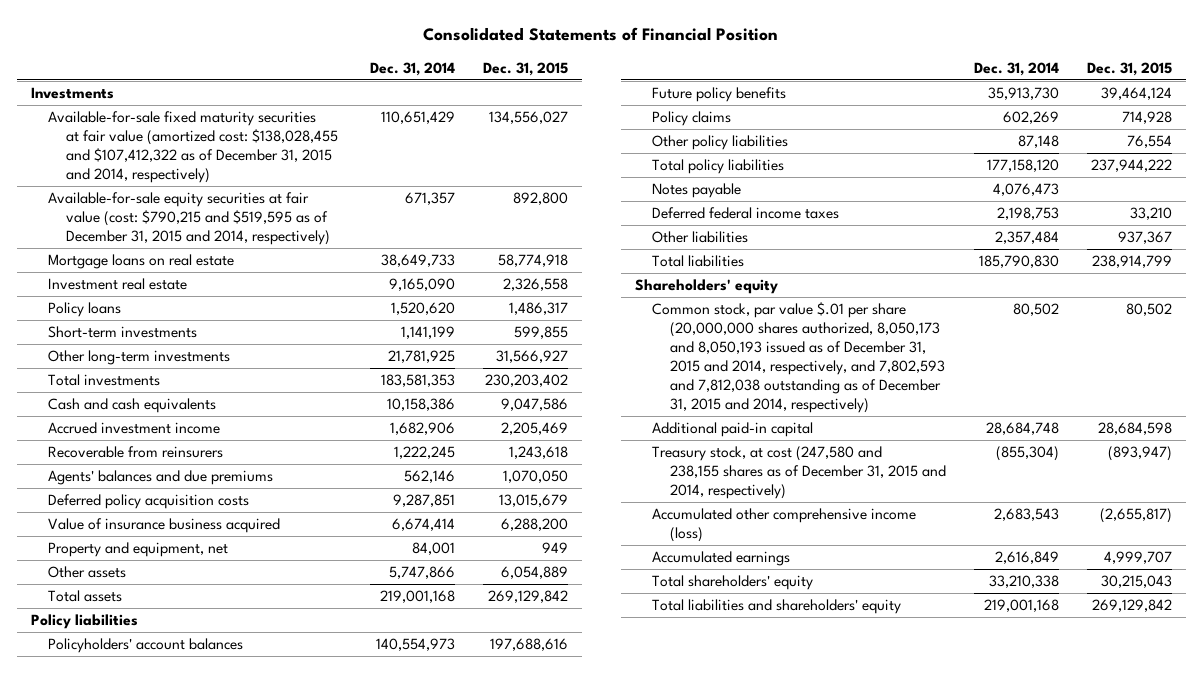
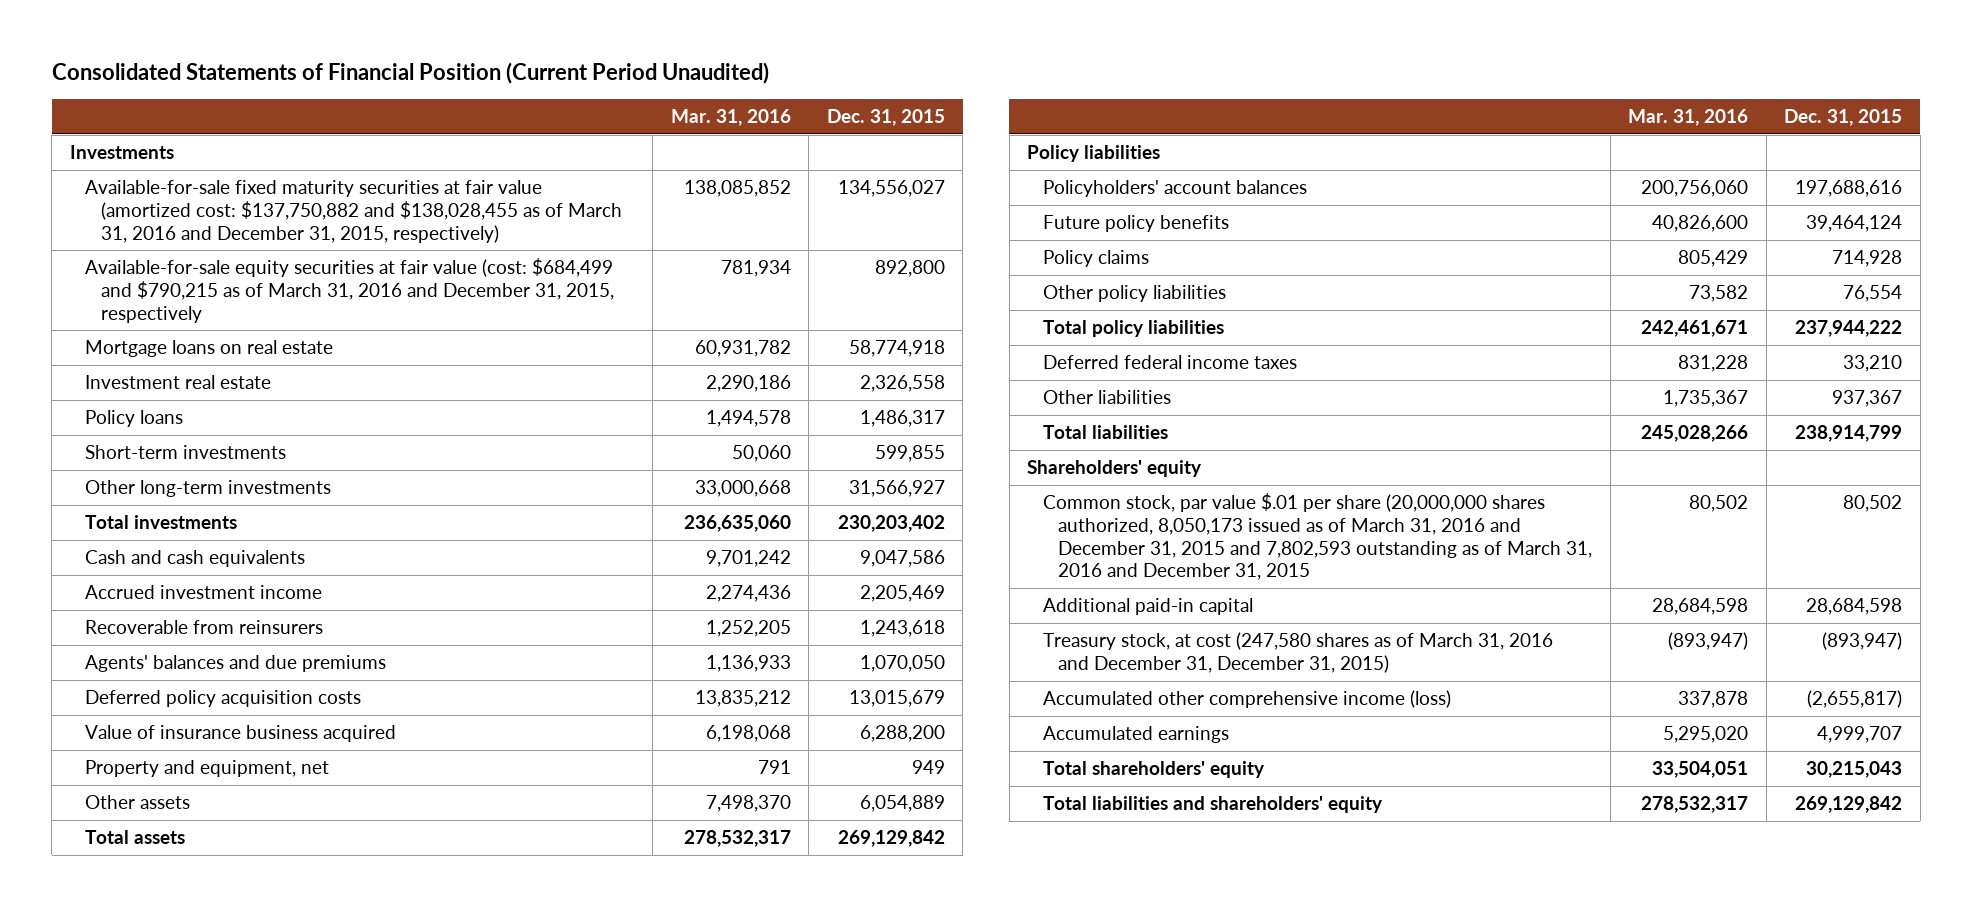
[423,27,779,42] Consolidated Statements of Financial Position -> [51,62,769,85] Consolidated Statements of Financial Position (Current Period Unaudited)
[369,61,455,76] Dec. 31, 2014 -> none
none -> [670,109,791,127] Mar. 31, 2016
[48,111,338,183] Available-for-sale fixed maturity securities at fair value (amortized cost: $138,028,455 and $107,412,322 as of December 31, 2015 and 2014, respectively) -> [85,180,622,243] Available-for-sale fixed maturity securities at fair value (amortized cost: $137,750,882 and $138,028,455 as of March 31, 2016 and December 31, 2015, respectively)
[48,192,330,245] Available-for-sale equity securities at fair value (cost: $790,215 and $519,595 as of December 31, 2015 and 2014, respectively) -> [85,258,614,323] Available-for-sale equity securities at fair value (cost: $684,499 and $790,215 as of March 31, 2016 and December 31, 2015, respectively
[652,183,742,199] Notes payable -> none
[652,302,945,413] Common stock, par value $.01 per share (20,000,000 shares authorized, 8,050,173 and 8,050,193 issued as of December 31, 2015 and 2014, respectively, and 7,802,593 and 7,812,038 outstanding as of December 31, 2015 and 2014, respectively) -> [1042,493,1593,581] Common stock, par value $.01 per share (20,000,000 shares authorized, 8,050,173 issued as of March 31, 2016 and December 31, 2015 and 7,802,593 outstanding as of March 31, 2016 and December 31, 2015
[652,446,946,499] Treasury stock, at cost (247,580 and 238,155 shares as of December 31, 2015 and 2014, respectively) -> [1042,632,1553,673] Treasury stock, at cost (247,580 shares as of March 31, 2016 and December 31, December 31, 2015)

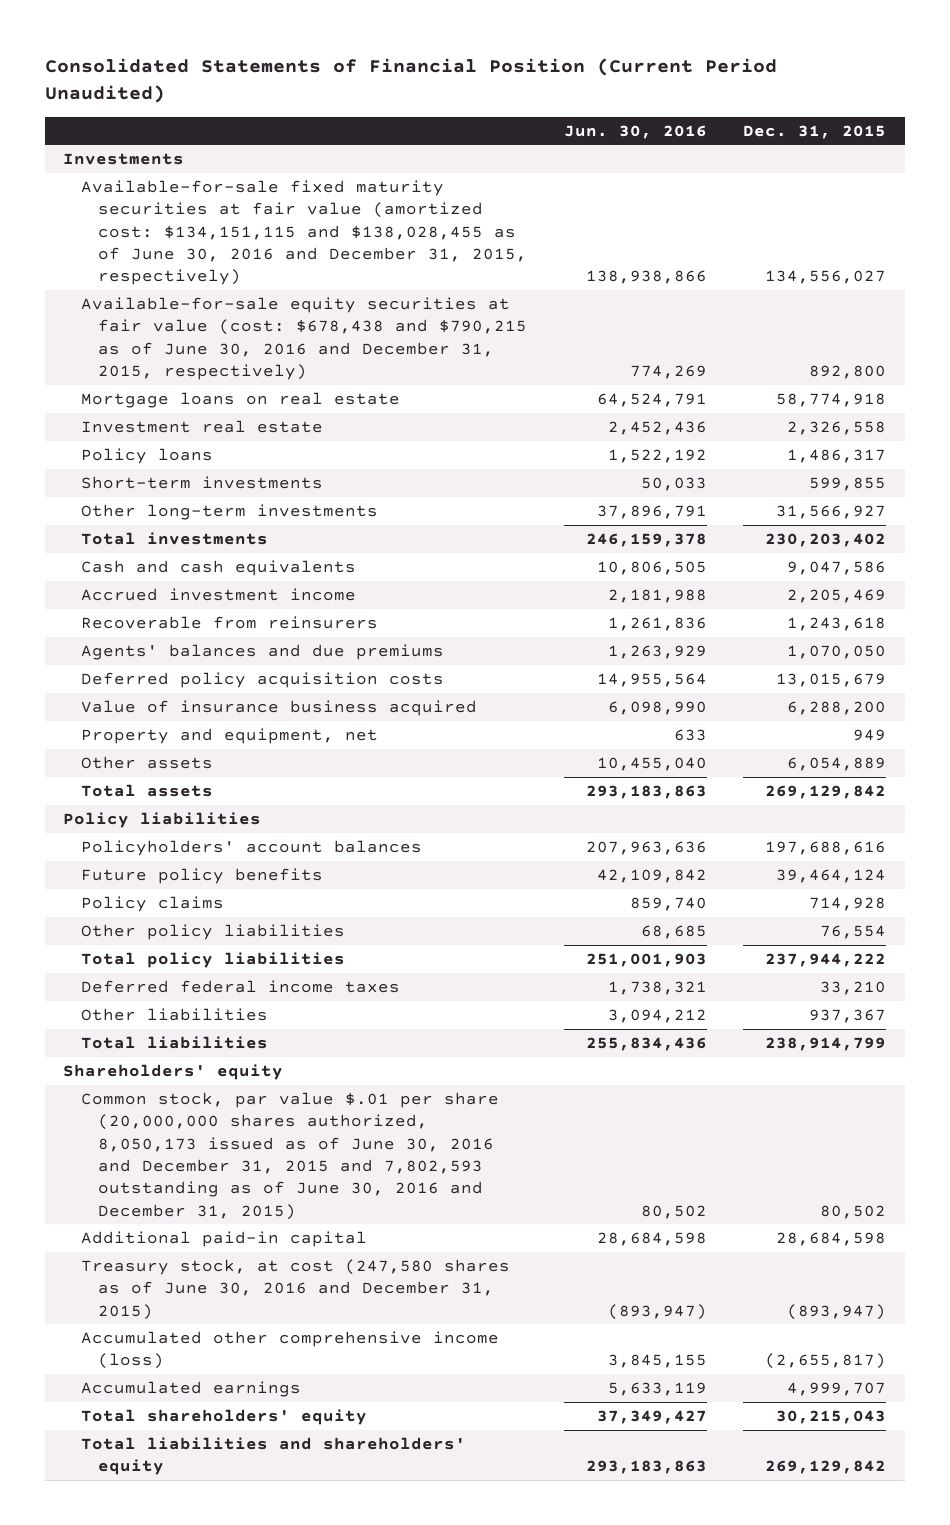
[670,109,791,127] Mar. 31, 2016 -> none
none -> [563,124,707,139] Jun. 30, 2016
[85,180,622,243] Available-for-sale fixed maturity securities at fair value (amortized cost: $137,750,882 and $138,028,455 as of March 31, 2016 and December 31, 2015, respectively) -> [80,179,528,286] Available-for-sale fixed maturity securities at fair value (amortized cost: $134,151,115 and $138,028,455 as of June 30, 2016 and December 31, 2015, respectively)
[85,258,614,323] Available-for-sale equity securities at fair value (cost: $684,499 and $790,215 as of March 31, 2016 and December 31, 2015, respectively -> [80,296,528,380] Available-for-sale equity securities at fair value (cost: $678,438 and $790,215 as of June 30, 2016 and December 31, 2015, respectively)
[1042,493,1593,581] Common stock, par value $.01 per share (20,000,000 shares authorized, 8,050,173 issued as of March 31, 2016 and December 31, 2015 and 7,802,593 outstanding as of March 31, 2016 and December 31, 2015 -> [80,1091,499,1220] Common stock, par value $.01 per share (20,000,000 shares authorized, 8,050,173 issued as of June 30, 2016 and December 31, 2015 and 7,802,593 outstanding as of June 30, 2016 and December 31, 2015)
[1042,632,1553,673] Treasury stock, at cost (247,580 shares as of March 31, 2016 and December 31, December 31, 2015) -> [80,1258,510,1320] Treasury stock, at cost (247,580 shares as of June 30, 2016 and December 31, 2015)

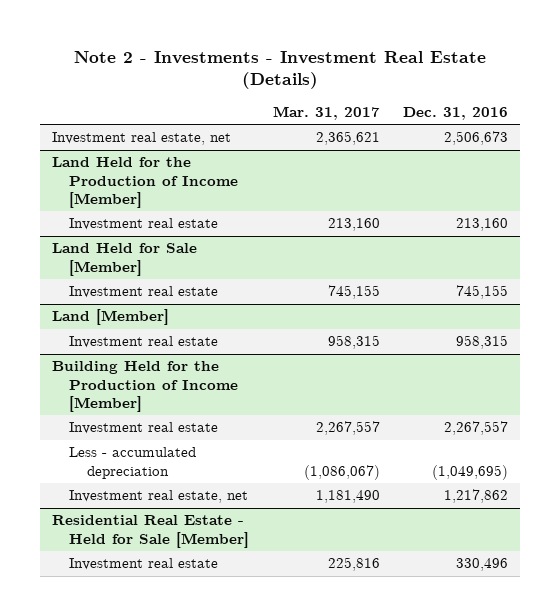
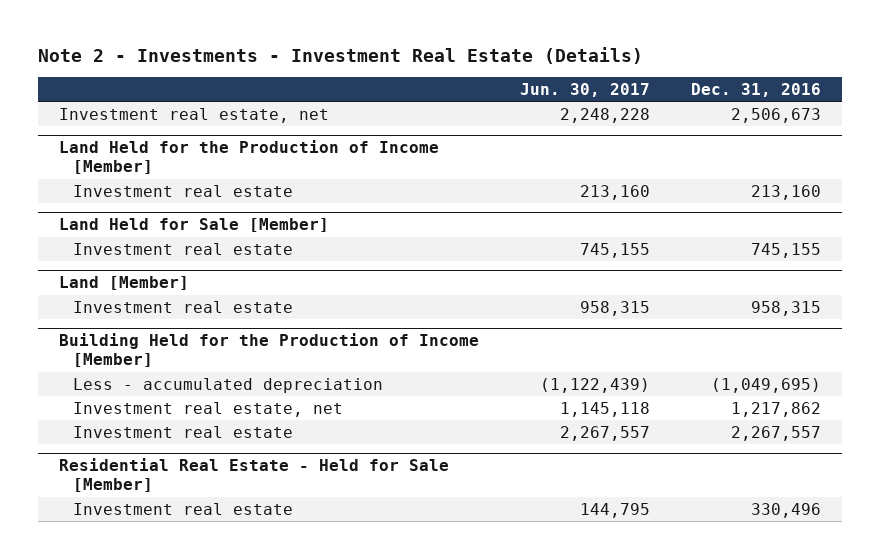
[272,105,380,120] Mar. 31, 2017 -> none
none -> [519,82,650,97] Jun. 30, 2017
[69,422,219,435] Investment real estate -> [73,425,294,438] Investment real estate

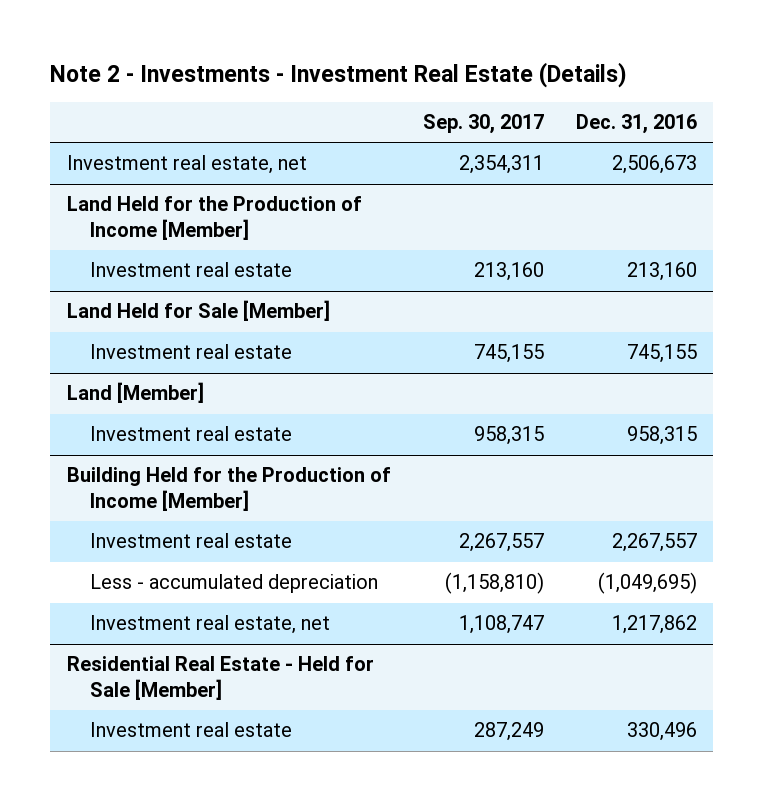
[519,82,650,97] Jun. 30, 2017 -> none
none -> [422,114,544,135] Sep. 30, 2017
[73,425,294,438] Investment real estate -> [90,533,293,549] Investment real estate

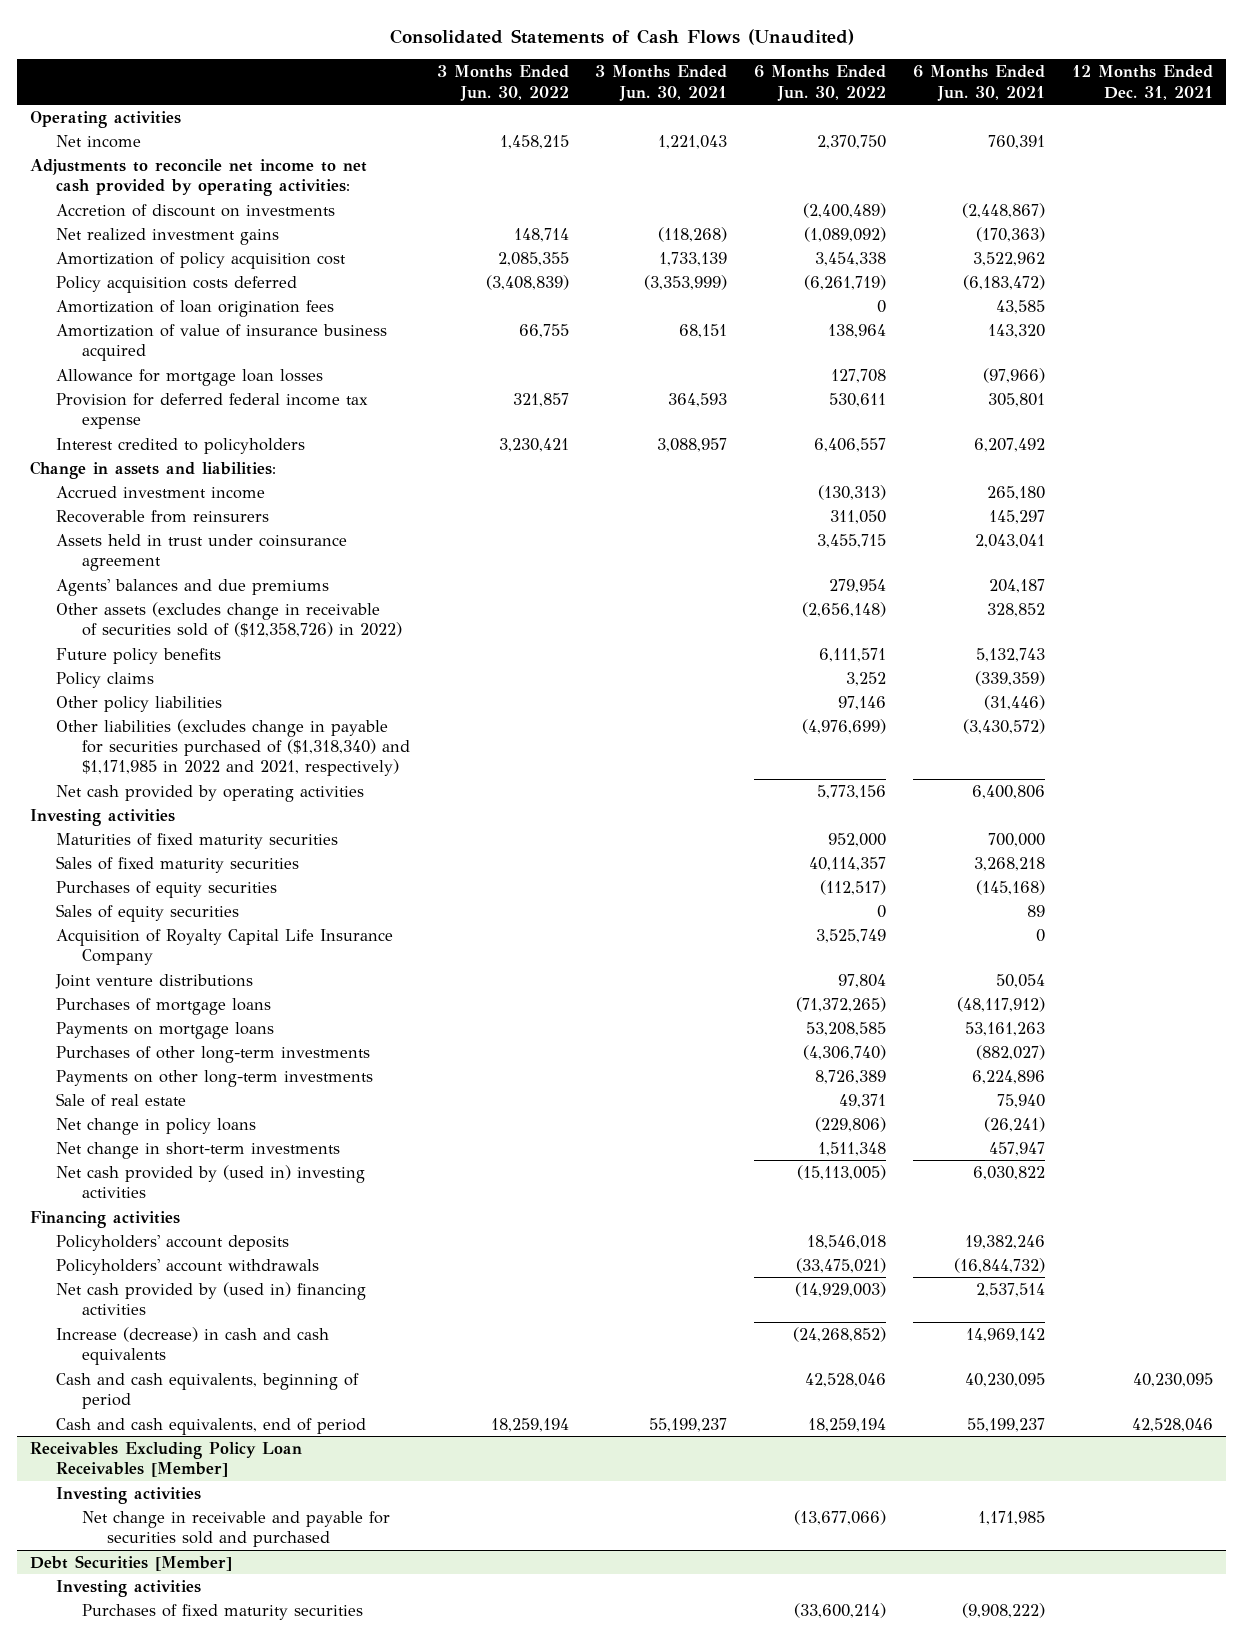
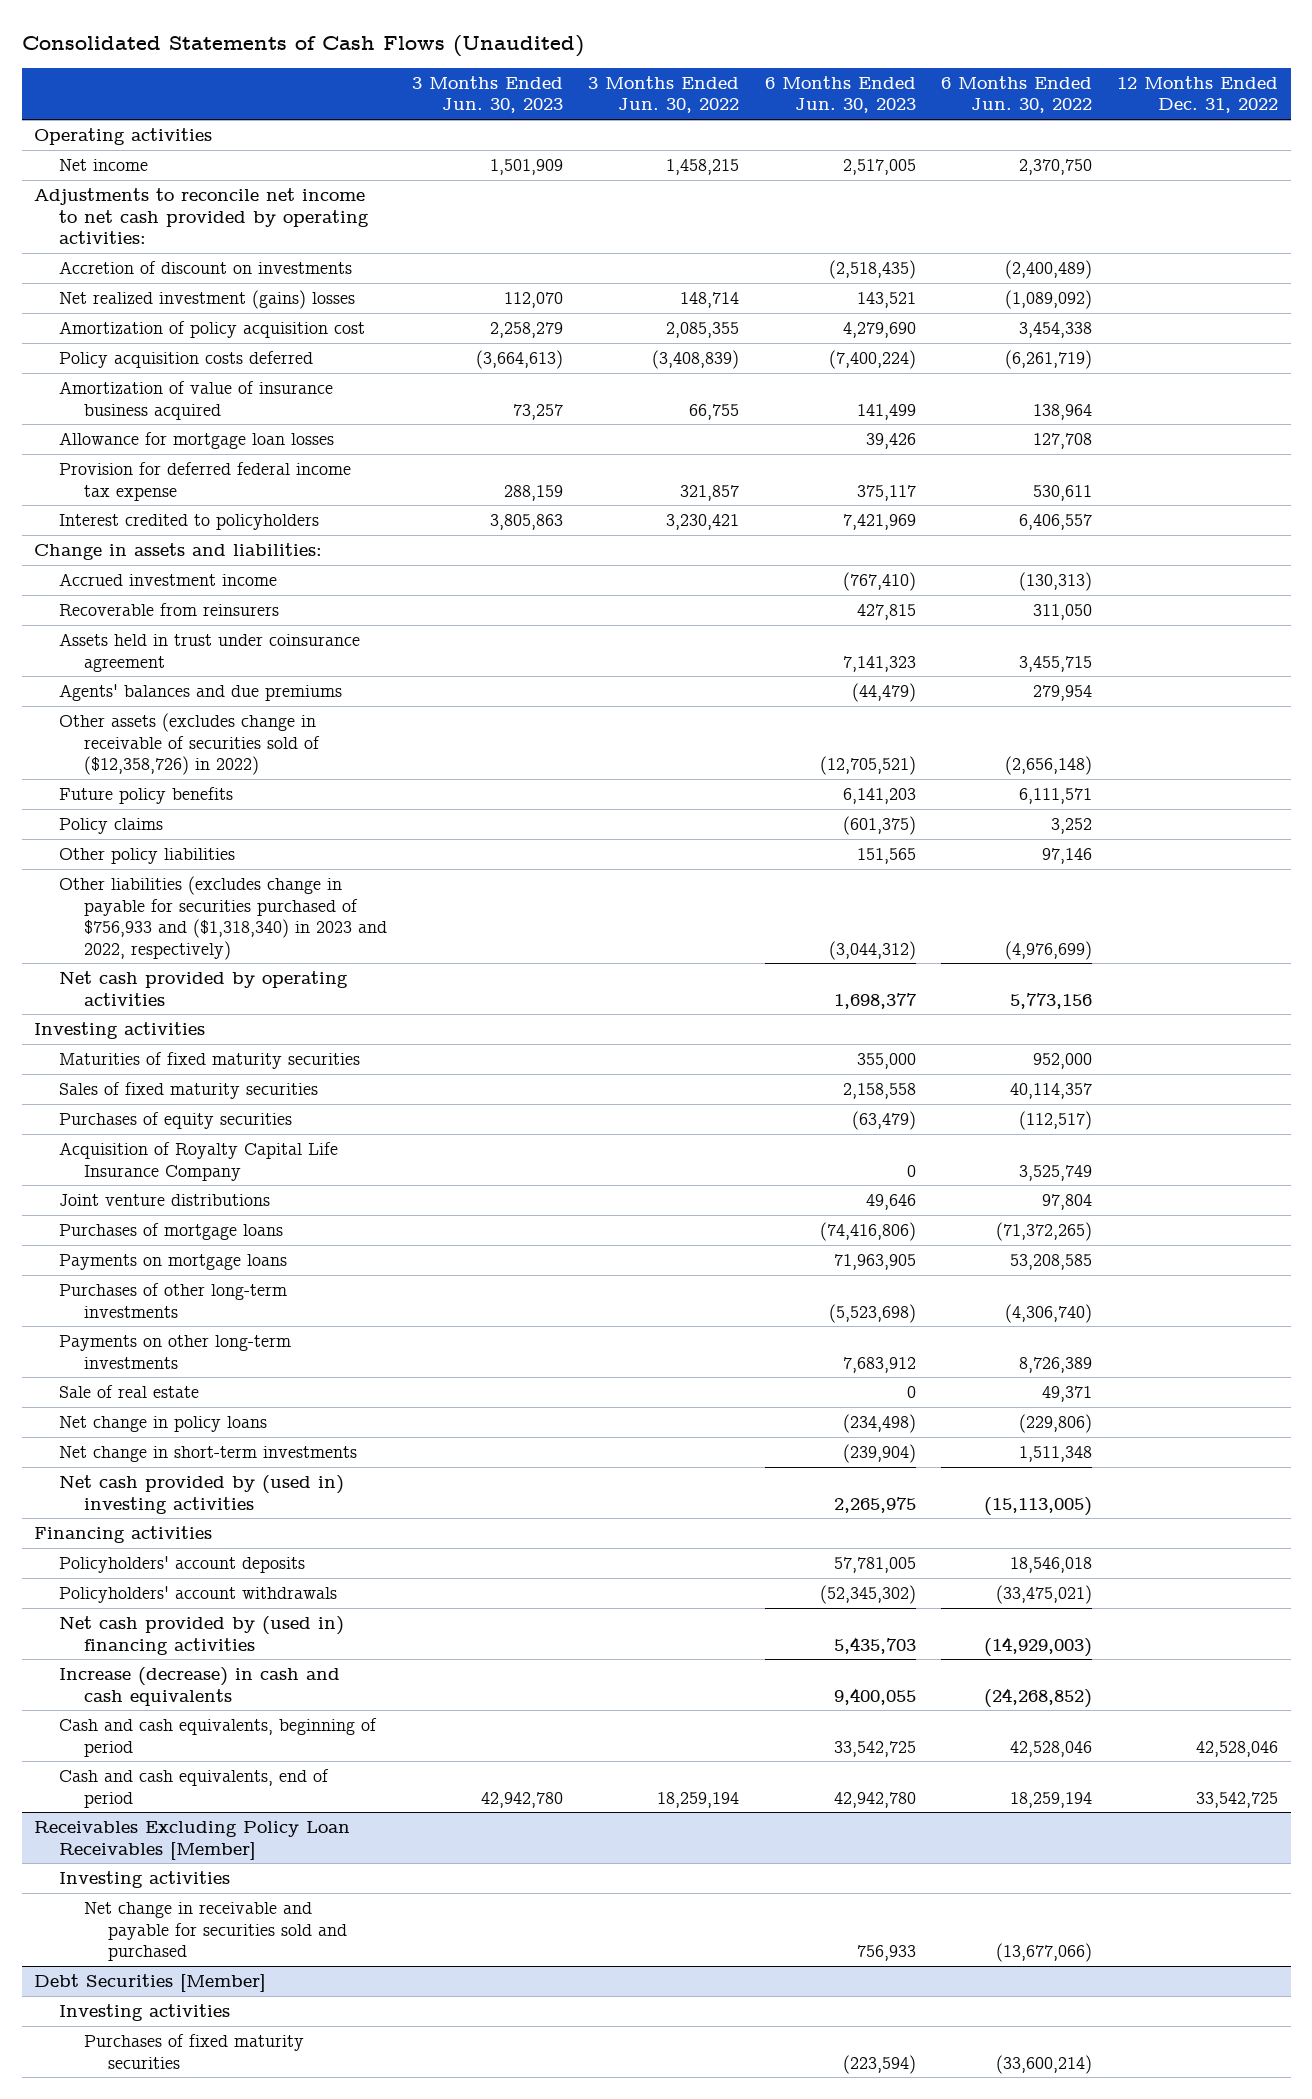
[595,65,728,101] 3 Months Ended Jun. 30, 2021 -> none
[913,65,1046,101] 6 Months Ended Jun. 30, 2021 -> none
[1071,65,1213,100] 12 Months Ended Dec. 31, 2021 -> none
none -> [411,75,563,114] 3 Months Ended Jun. 30, 2023
none -> [764,75,916,114] 6 Months Ended Jun. 30, 2023
none -> [1117,75,1279,114] 12 Months Ended Dec. 31, 2022
[56,227,280,245] Net realized investment gains -> [58,290,355,310] Net realized investment (gains) losses
[56,299,335,317] Amortization of loan origination fees -> none
[56,718,410,777] Other liabilities (excludes change in payable for securities purchased of ($1,318,340) and $1,171,985 in 2022 and 2021, respectively) -> [58,876,387,960] Other liabilities (excludes change in payable for securities purchased of $756,933 and ($1,318,340) in 2023 and 2022, respectively)
[56,903,240,922] Sales of equity securities -> none

